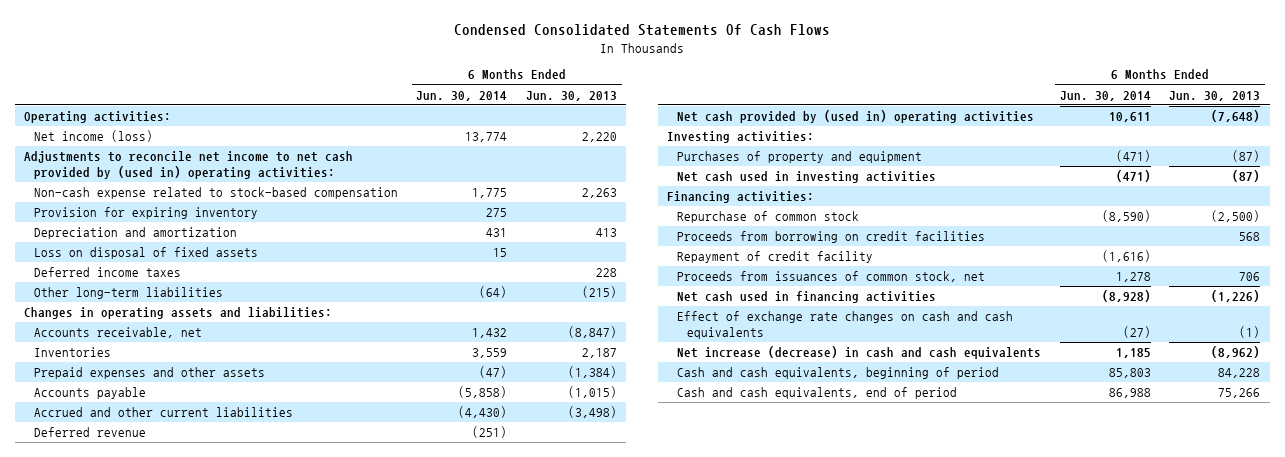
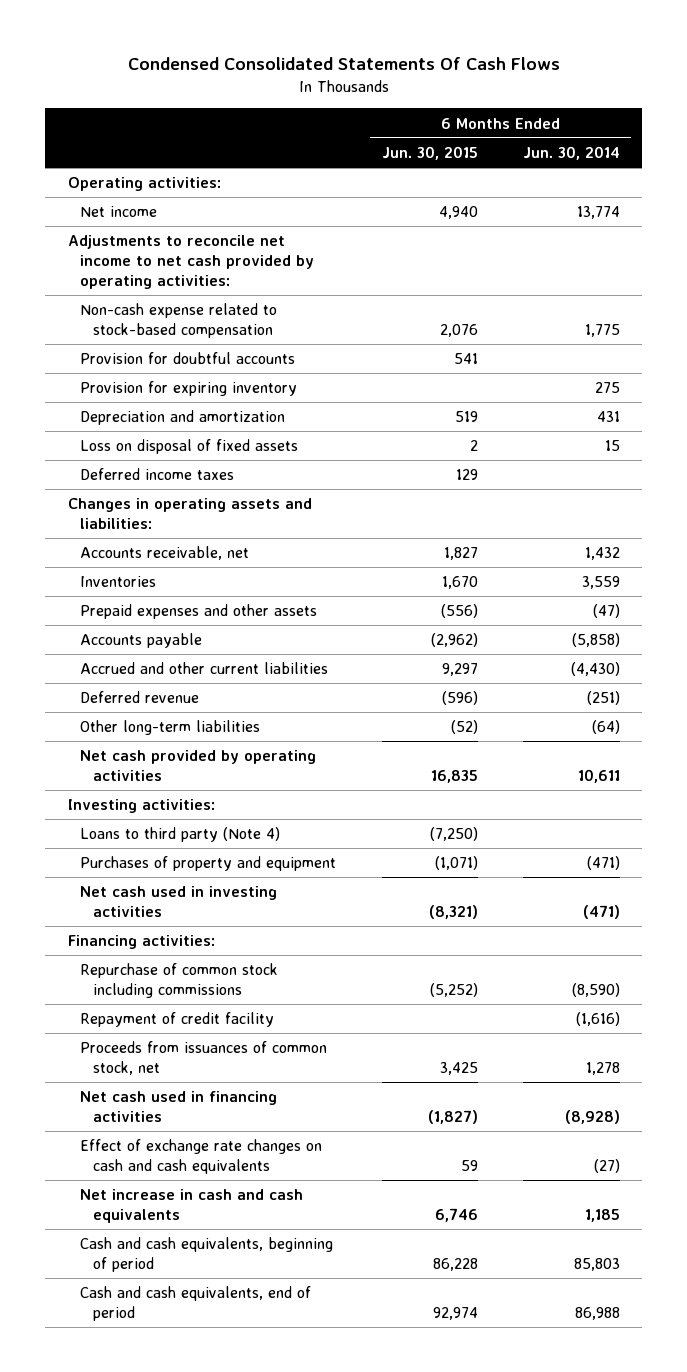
[526,90,618,101] Jun. 30, 2013 -> none
none -> [381,146,478,161] Jun. 30, 2015
[33,130,153,143] Net income (loss) -> [80,206,158,218] Net income
[24,151,354,180] Adjustments to reconcile net income to net cash provided by (used in) operating activities: -> [67,235,315,289] Adjustments to reconcile net income to net cash provided by operating activities:
none -> [80,352,296,365] Provision for doubtful accounts
[33,287,223,300] Other long-term liabilities -> [80,720,261,736] Other long-term liabilities
[677,110,1035,124] Net cash provided by (used in) operating activities -> [80,750,317,782] Net cash provided by operating activities
none -> [80,827,281,843] Loans to third party (Note 4)
[677,231,986,244] Proceeds from borrowing on credit facilities -> none
[677,211,860,224] Repurchase of common stock -> [80,963,279,999] Repurchase of common stock including commissions
[677,346,1042,360] Net increase (decrease) in cash and cash equivalents -> [80,1189,304,1224] Net increase in cash and cash equivalents

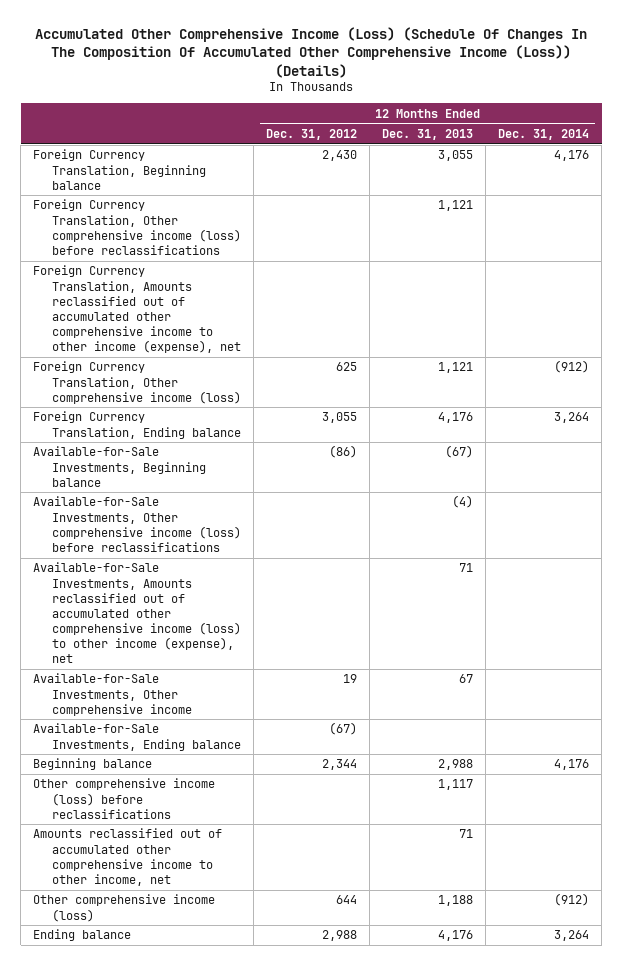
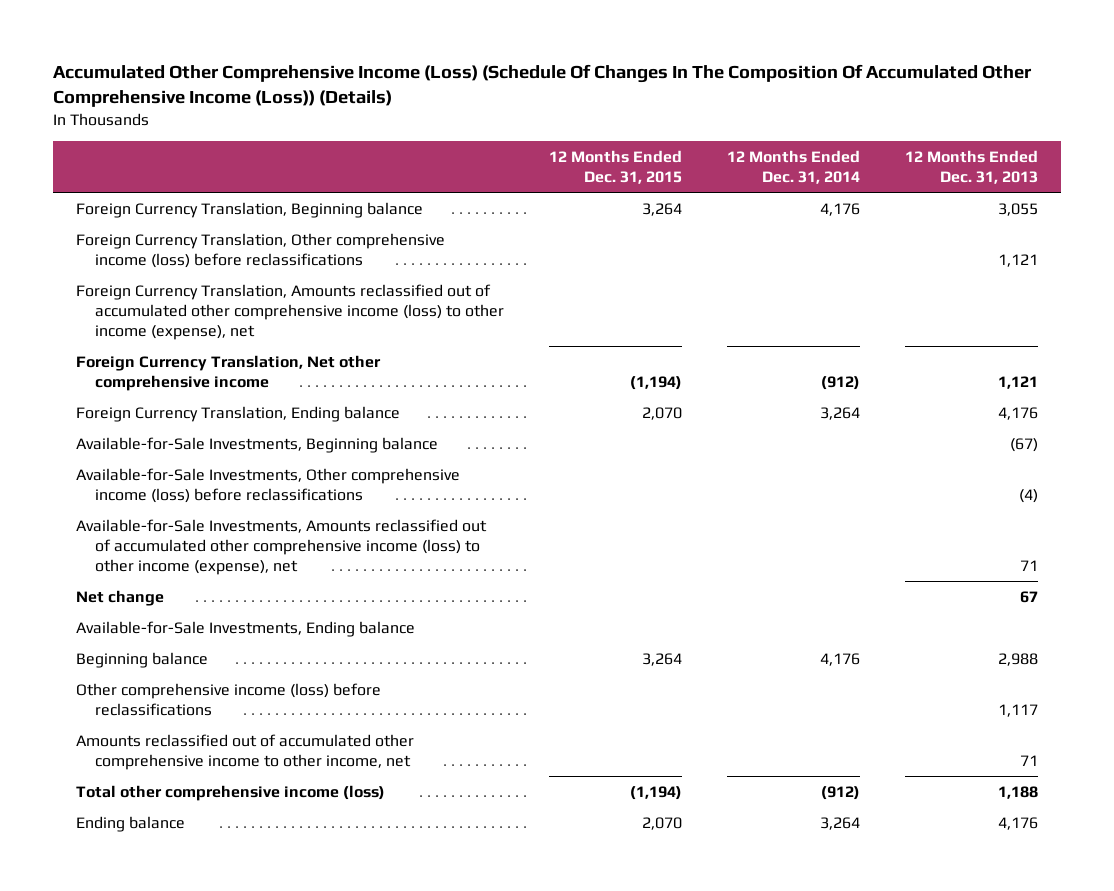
[266,128,358,140] Dec. 31, 2012 -> none
none -> [549,150,683,185] 12 Months Ended Dec. 31, 2015
[33,265,242,353] Foreign Currency Translation, Amounts reclassified out of accumulated other comprehensive income to other income (expense), net -> [75,283,505,340] Foreign Currency Translation, Amounts reclassified out of accumulated other comprehensive income (loss) to other income (expense), net
[33,361,242,404] Foreign Currency Translation, Other comprehensive income (loss) -> [75,354,381,391] Foreign Currency Translation, Net other comprehensive income
[33,673,193,716] Available-for-Sale Investments, Other comprehensive income -> [75,589,164,606] Net change
[33,894,216,922] Other comprehensive income (loss) -> [75,784,385,801] Total other comprehensive income (loss)

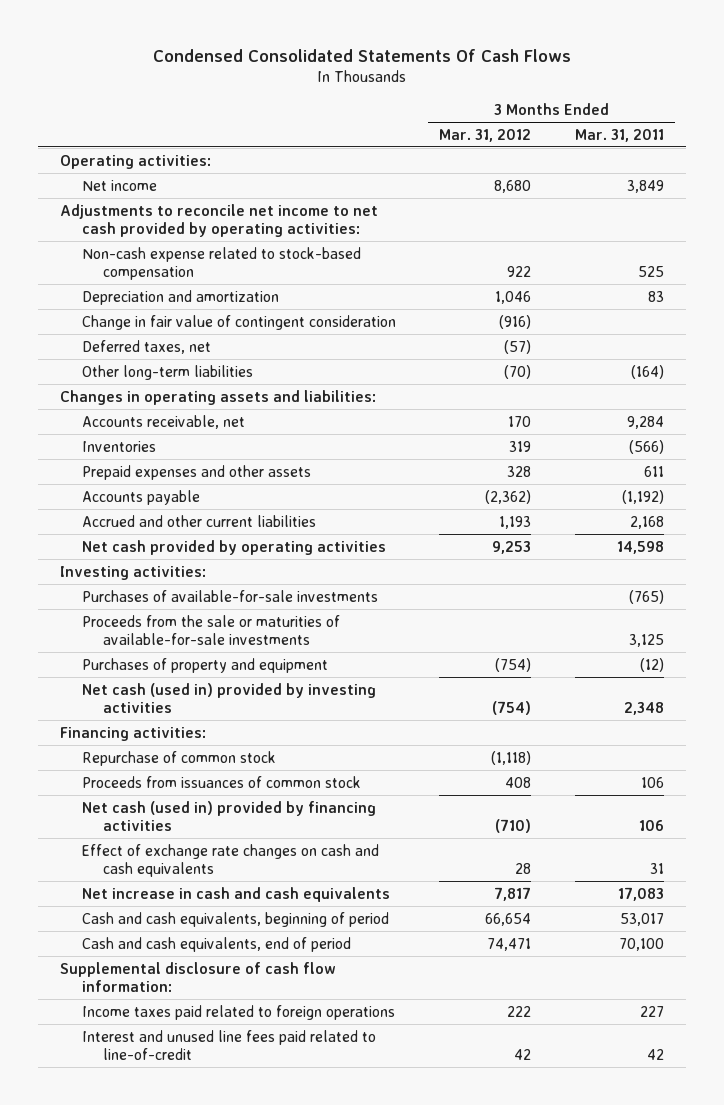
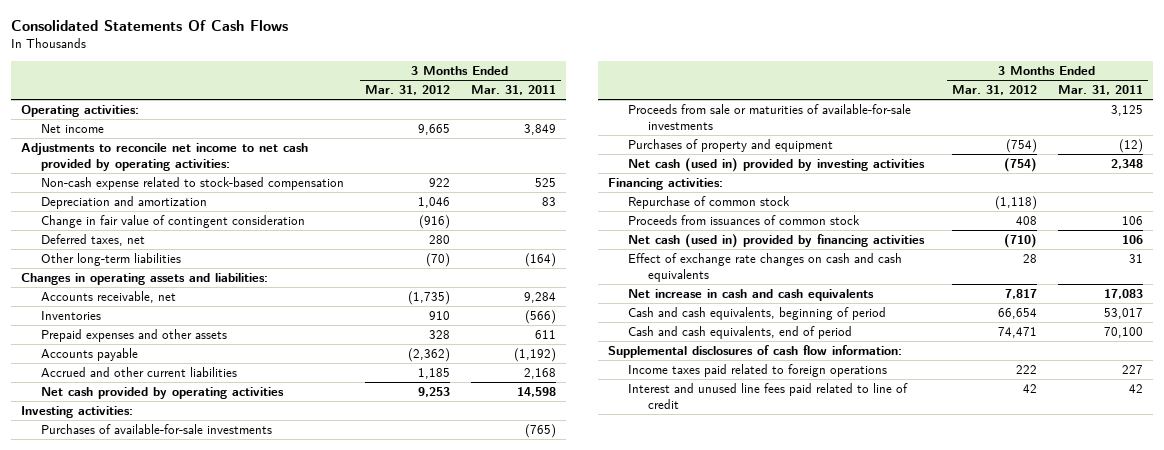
[152,48,571,62] Condensed Consolidated Statements Of Cash Flows -> [11,19,289,31] Consolidated Statements Of Cash Flows
[494,179,532,193] 8,680 -> [417,124,450,136] 9,665
[504,339,532,354] (57) -> [428,235,450,245] 280
[508,415,532,427] 170 -> [407,291,450,306] (1,735)
[509,440,532,452] 319 -> [428,311,450,321] 910
[499,515,532,529] 1,193 -> [417,368,450,380] 1,185
[81,614,340,646] Proceeds from the sale or maturities of available-for-sale investments -> [628,104,912,130] Proceeds from sale or maturities of available-for-sale investments
[59,961,336,993] Supplemental disclosure of cash flow information: -> [608,345,903,359] Supplemental disclosures of cash flow information:
[81,1029,376,1061] Interest and unused line fees paid related to line-of-credit -> [628,383,909,409] Interest and unused line fees paid related to line of credit

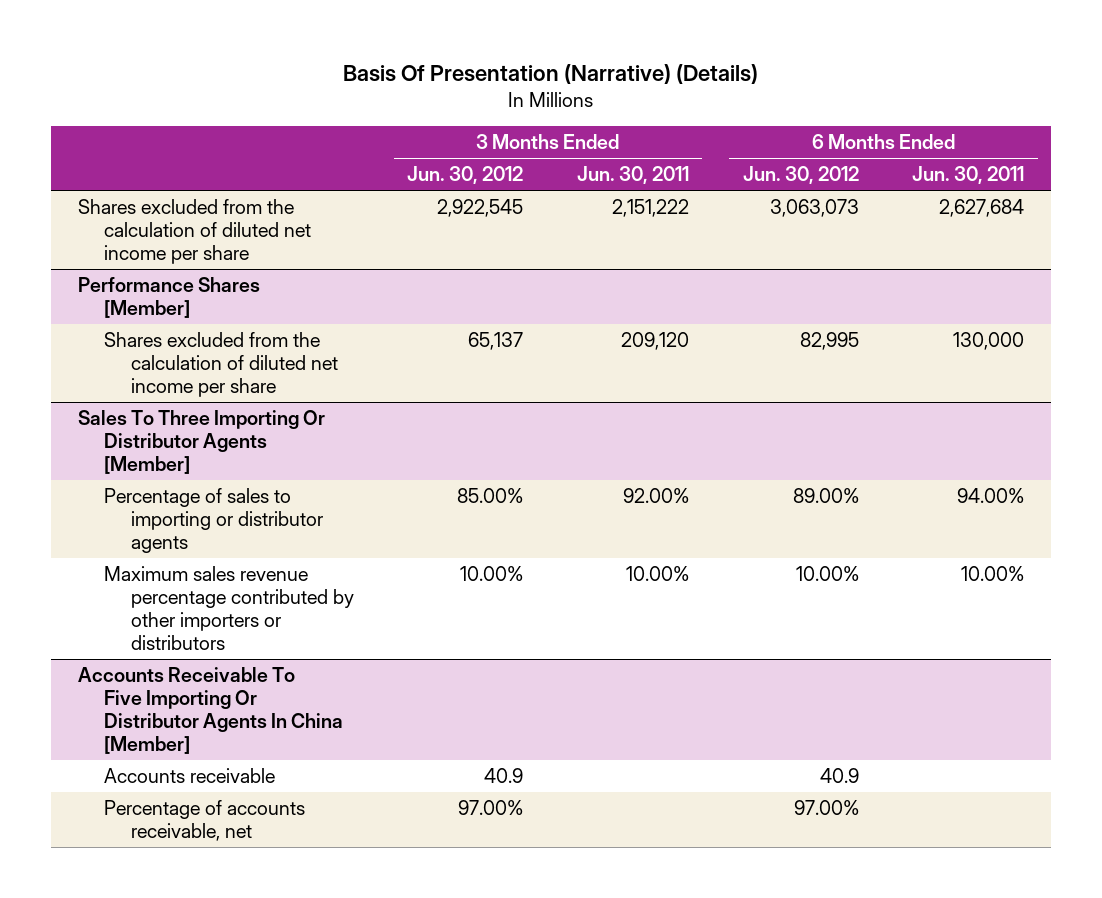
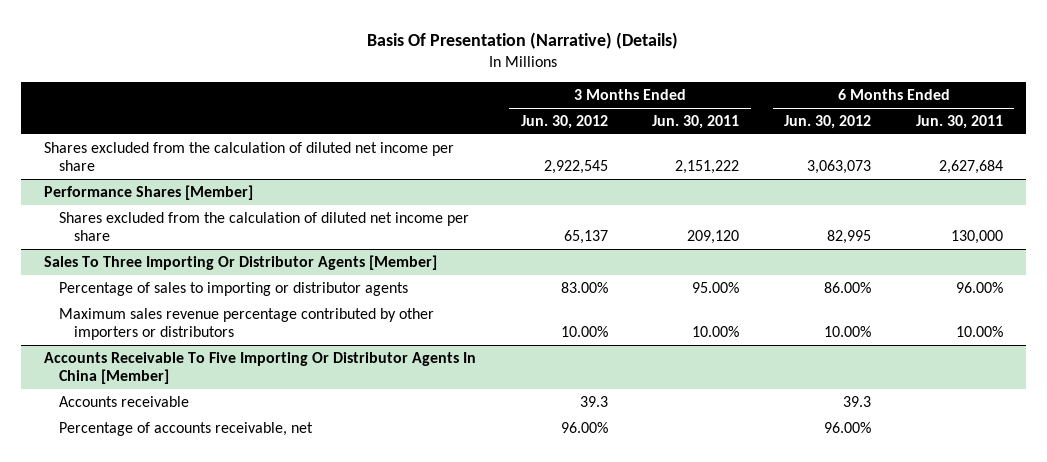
[457,488,524,504] 85.00% -> [560,281,608,293] 83.00%
[623,488,690,504] 92.00% -> [692,281,740,293] 95.00%
[792,488,859,504] 89.00% -> [824,281,872,293] 86.00%
[957,488,1025,504] 94.00% -> [956,281,1004,293] 96.00%
[484,768,524,784] 40.9 -> [579,395,608,407] 39.3
[819,768,859,784] 40.9 -> [843,395,872,407] 39.3
[458,800,524,816] 97.00% -> [560,421,608,433] 96.00%
[793,800,859,816] 97.00% -> [824,421,872,433] 96.00%

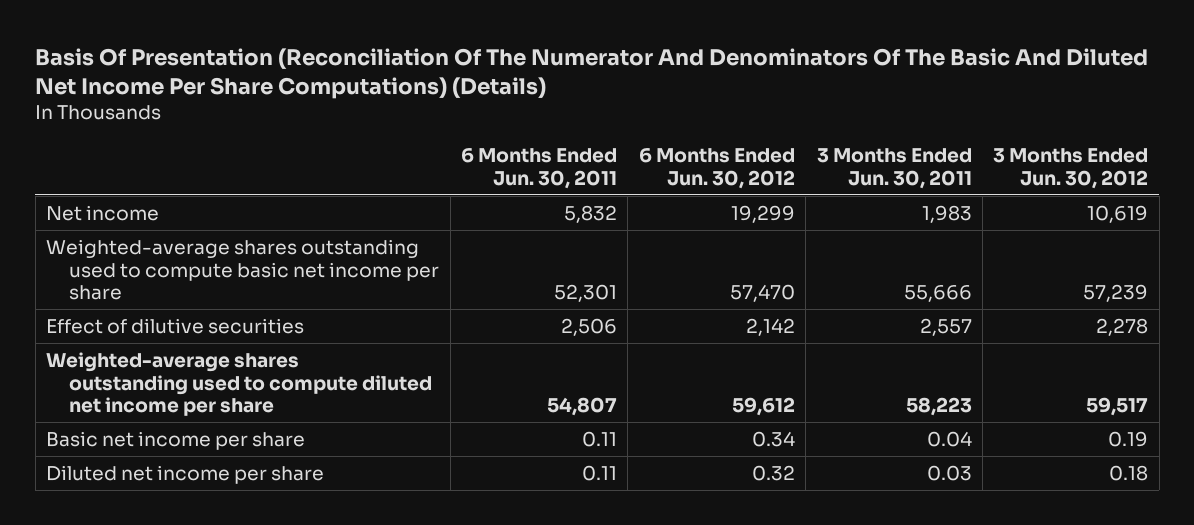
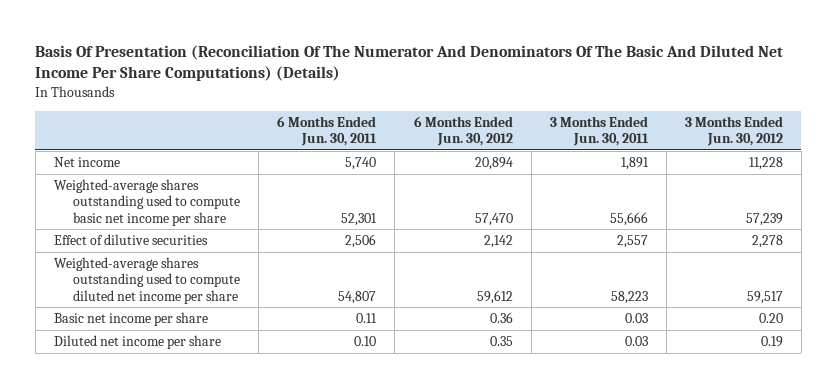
[564,204,618,223] 5,832 -> [345,157,377,171] 5,740
[730,204,795,223] 19,299 -> [474,157,513,171] 20,894
[921,204,972,223] 1,983 -> [620,157,649,171] 1,891
[1087,204,1149,223] 10,619 -> [748,157,783,171] 11,228
[751,430,795,447] 0.34 -> [489,312,513,324] 0.36
[926,430,972,447] 0.04 -> [624,313,648,324] 0.03
[1108,430,1149,447] 0.19 -> [758,313,783,324] 0.20
[582,464,618,481] 0.11 -> [354,336,377,347] 0.10
[751,464,795,481] 0.32 -> [489,336,513,347] 0.35
[1109,464,1149,481] 0.18 -> [760,336,783,348] 0.19

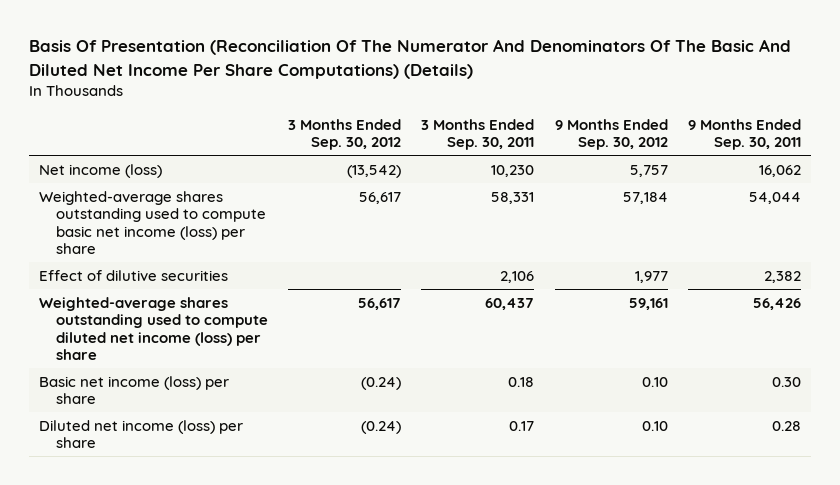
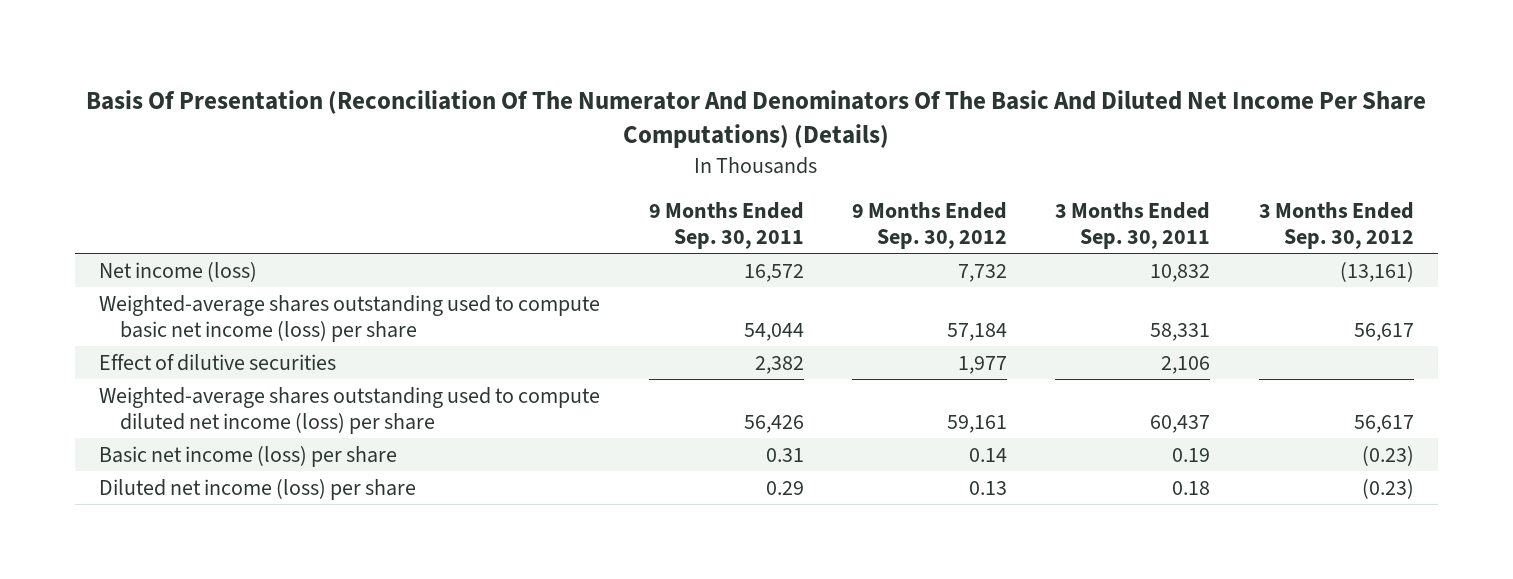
[347,164,402,178] (13,542) -> [1339,261,1414,282] (13,161)
[491,164,535,177] 10,230 -> [1150,263,1211,282] 10,832
[629,164,668,177] 5,757 -> [957,263,1007,282] 7,732
[758,164,801,177] 16,062 -> [743,263,804,282] 16,572
[361,376,402,390] (0.24) -> [1361,445,1414,466] (0.23)
[508,376,535,387] 0.18 -> [1172,447,1211,462] 0.19
[641,376,668,387] 0.10 -> [968,447,1007,462] 0.14
[771,376,801,387] 0.30 -> [765,447,804,462] 0.31
[361,420,402,434] (0.24) -> [1361,478,1414,499] (0.23)
[509,420,535,431] 0.17 -> [1172,480,1211,495] 0.18
[641,420,668,431] 0.10 -> [968,480,1007,495] 0.13
[771,420,801,431] 0.28 -> [765,480,804,495] 0.29

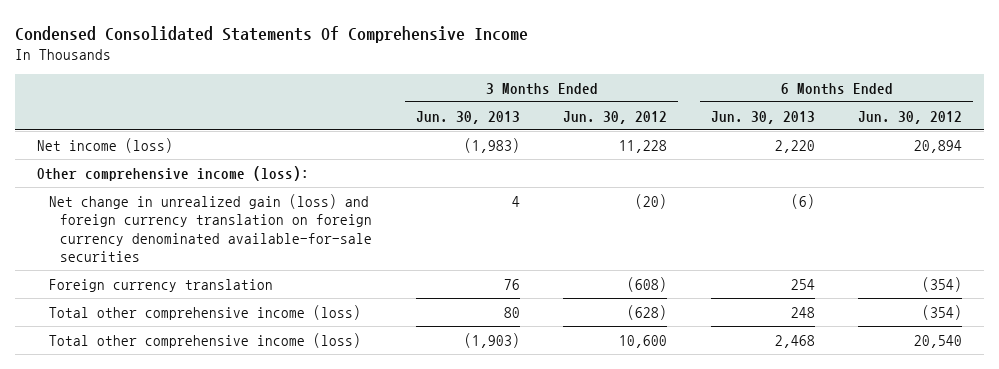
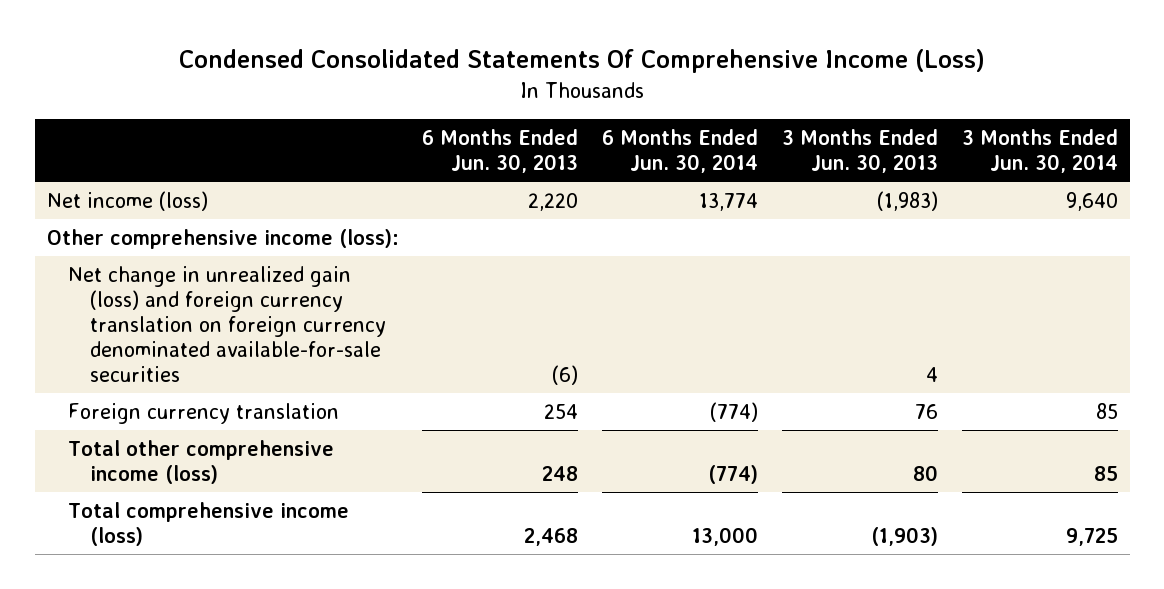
[15,25,529,43] Condensed Consolidated Statements Of Comprehensive Income -> [179,49,986,74] Condensed Consolidated Statements Of Comprehensive Income (Loss)
[563,110,668,124] Jun. 30, 2012 -> none
[858,110,963,124] Jun. 30, 2012 -> none
none -> [602,129,759,174] 6 Months Ended Jun. 30, 2014
none -> [961,129,1118,174] 3 Months Ended Jun. 30, 2014
[48,332,361,348] Total other comprehensive income (loss) -> [68,501,350,546] Total comprehensive income (loss)

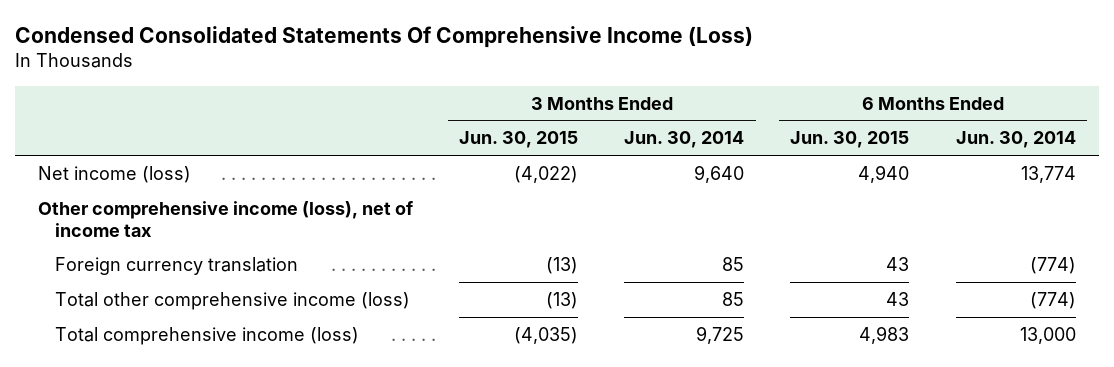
[422,129,579,174] 6 Months Ended Jun. 30, 2013 -> none
[781,129,938,174] 3 Months Ended Jun. 30, 2013 -> none
none -> [459,131,579,149] Jun. 30, 2015
none -> [790,131,910,149] Jun. 30, 2015
[68,265,386,382] Net change in unrealized gain (loss) and foreign currency translation on foreign currency denominated available-for-sale securities -> none
[46,228,399,249] Other comprehensive income (loss): -> [38,200,414,237] Other comprehensive income (loss), net of income tax

